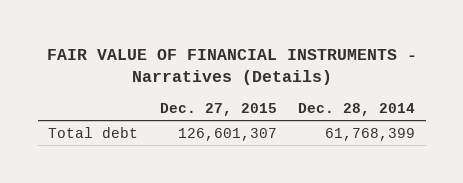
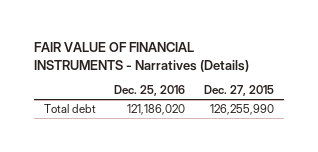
[298,102,416,116] Dec. 28, 2014 -> none
none -> [114,85,186,97] Dec. 25, 2016
[177,127,277,141] 126,601,307 -> [210,104,275,116] 126,255,990

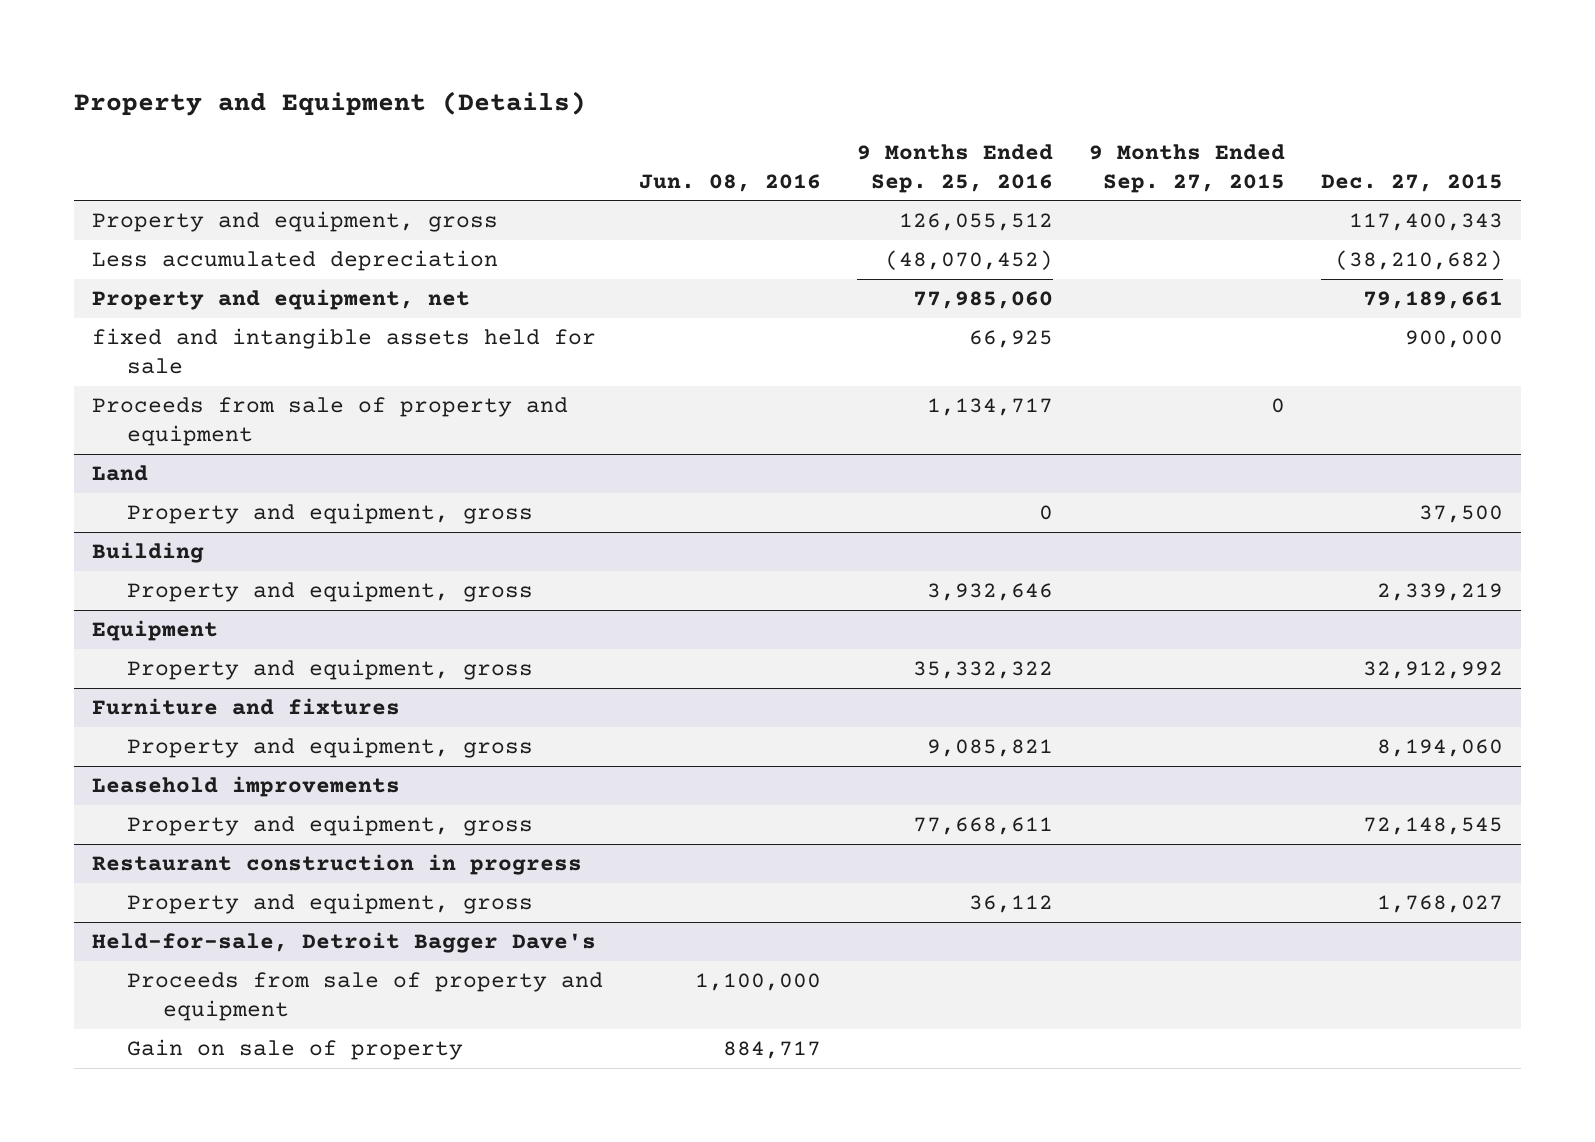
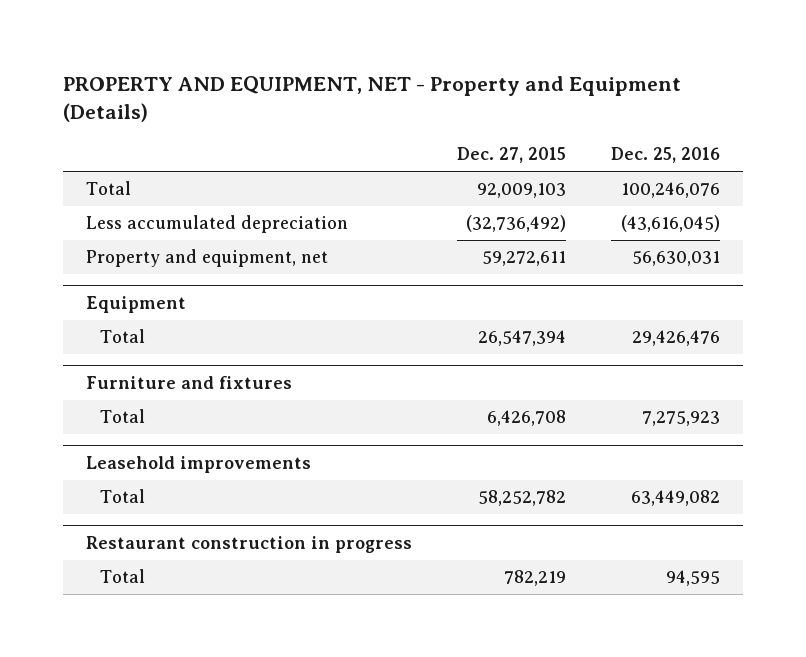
[73,90,586,116] Property and Equipment (Details) -> [62,75,681,123] PROPERTY AND EQUIPMENT, NET - Property and Equipment (Details)
[639,173,822,192] Jun. 08, 2016 -> none
[857,143,1054,193] 9 Months Ended Sep. 25, 2016 -> none
[1089,143,1286,193] 9 Months Ended Sep. 27, 2015 -> none
none -> [611,147,721,164] Dec. 25, 2016
[91,211,498,233] Property and equipment, gross -> none
[91,328,596,374] fixed and intangible assets held for sale -> none
[91,397,568,446] Proceeds from sale of property and equipment -> none
[91,465,148,482] Land -> none
[127,503,534,525] Property and equipment, gross -> none
[91,542,204,564] Building -> none
[127,581,534,603] Property and equipment, gross -> none
none -> [85,181,131,196] Total
[1335,250,1504,271] (38,210,682) -> [465,215,566,233] (32,736,492)
[1363,291,1504,310] 79,189,661 -> [481,251,566,267] 59,272,611
[127,659,534,681] Property and equipment, gross -> none
none -> [99,329,145,344] Total
[127,737,534,759] Property and equipment, gross -> none
none -> [99,409,145,424] Total
[127,815,534,837] Property and equipment, gross -> none
none -> [99,489,145,504] Total
[127,893,534,915] Property and equipment, gross -> none
[91,932,596,954] Held-for-sale, Detroit Bagger Dave's -> none
[127,972,604,1021] Proceeds from sale of property and equipment -> none
[127,1039,464,1061] Gain on sale of property -> none
none -> [99,569,145,584] Total

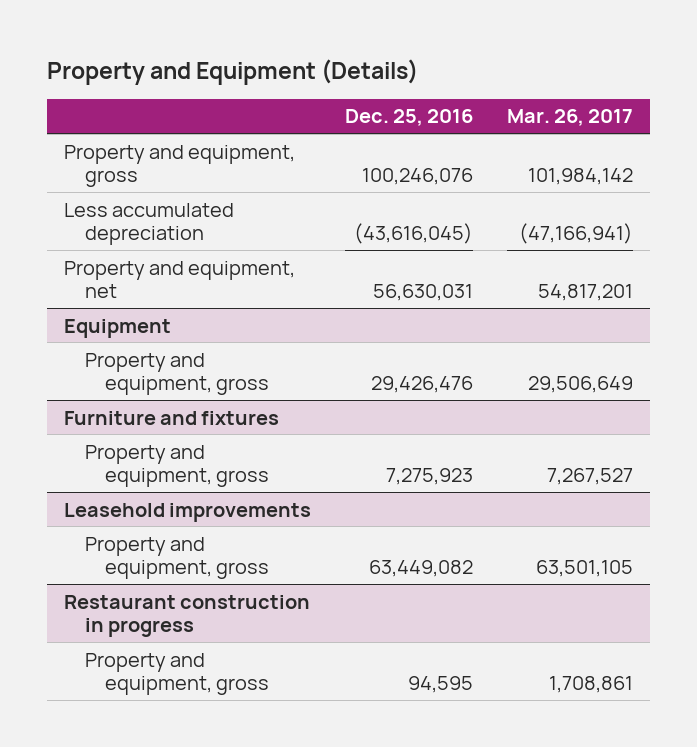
[62,75,681,123] PROPERTY AND EQUIPMENT, NET - Property and Equipment (Details) -> [47,58,419,85] Property and Equipment (Details)
[456,147,566,164] Dec. 27, 2015 -> none
none -> [506,109,633,127] Mar. 26, 2017
[85,181,131,196] Total -> [64,144,296,187] Property and equipment, gross
[99,329,145,344] Total -> [84,352,270,395] Property and equipment, gross
[99,409,145,424] Total -> [84,444,270,487] Property and equipment, gross
[99,489,145,504] Total -> [84,536,270,579] Property and equipment, gross
[99,569,145,584] Total -> [84,652,270,695] Property and equipment, gross

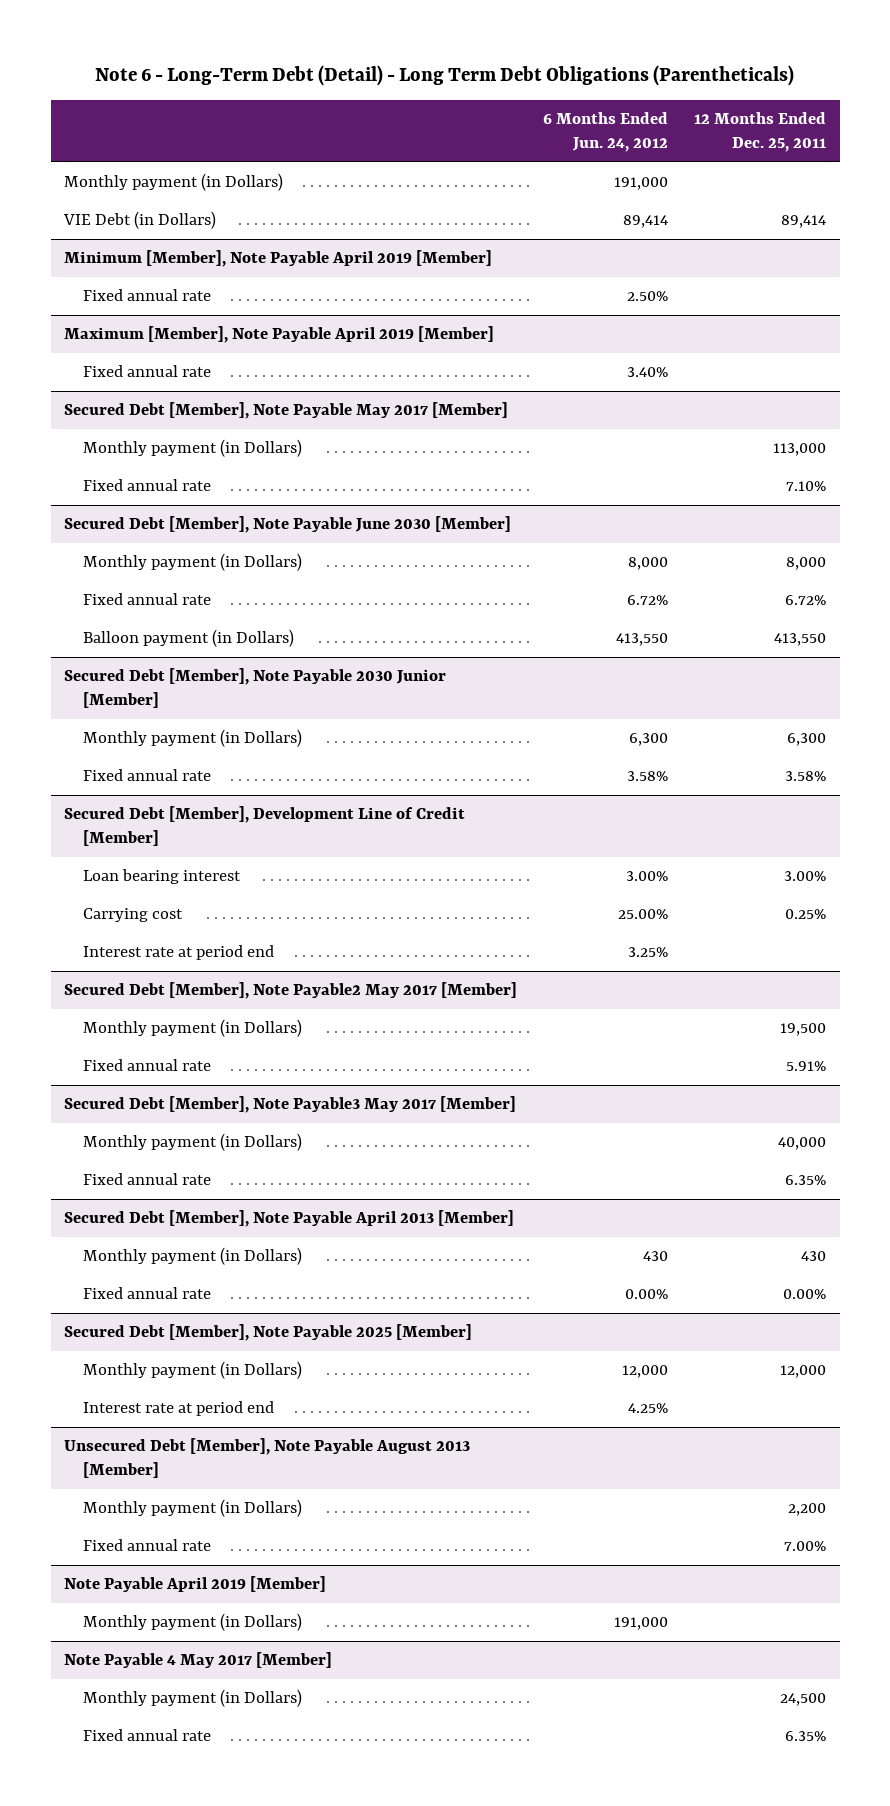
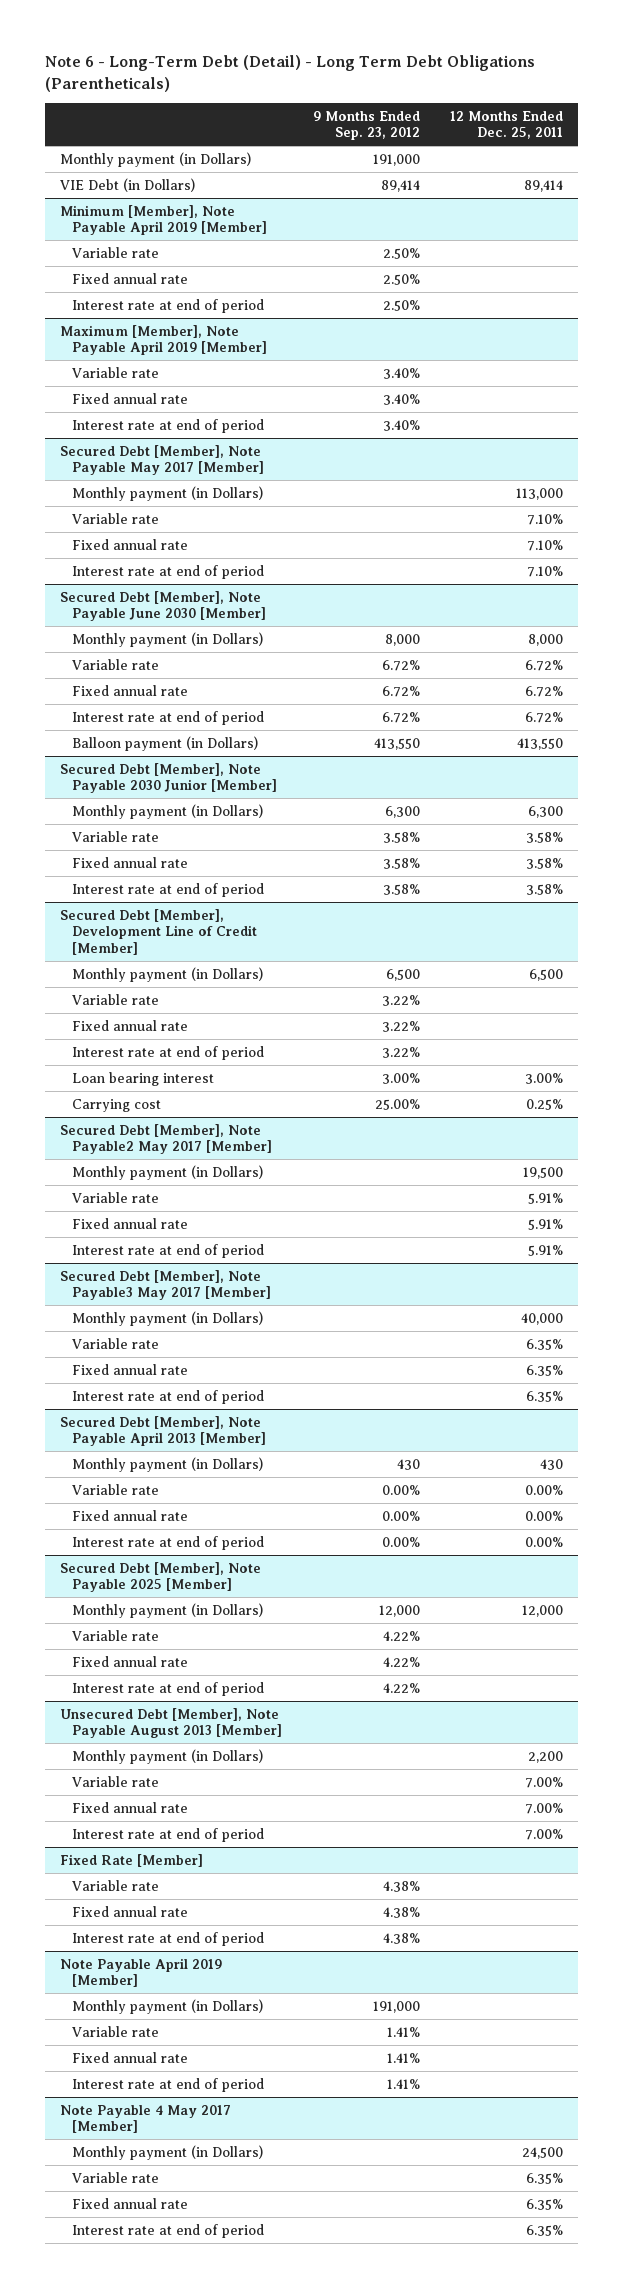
[543,112,669,153] 6 Months Ended Jun. 24, 2012 -> none
none -> [312,110,420,140] 9 Months Ended Sep. 23, 2012
none -> [72,246,160,258] Variable rate
none -> [72,298,265,313] Interest rate at end of period
none -> [72,366,160,378] Variable rate
none -> [72,418,265,433] Interest rate at end of period
none -> [72,512,160,524] Variable rate
none -> [72,564,265,579] Interest rate at end of period
none -> [72,658,160,670] Variable rate
none -> [72,710,265,725] Interest rate at end of period
none -> [72,830,160,842] Variable rate
none -> [72,882,265,897] Interest rate at end of period
none -> [72,966,264,982] Monthly payment (in Dollars)
none -> [72,993,160,1005] Variable rate
none -> [72,1019,189,1031] Fixed annual rate
none -> [72,1045,265,1060] Interest rate at end of period
[83,945,275,961] Interest rate at period end -> none
none -> [72,1191,160,1203] Variable rate
none -> [72,1243,265,1258] Interest rate at end of period
none -> [72,1337,160,1349] Variable rate
none -> [72,1389,265,1404] Interest rate at end of period
none -> [72,1483,160,1495] Variable rate
none -> [72,1535,265,1550] Interest rate at end of period
none -> [72,1629,160,1641] Variable rate
none -> [72,1655,189,1667] Fixed annual rate
[83,1401,275,1417] Interest rate at period end -> [72,1681,265,1696] Interest rate at end of period
none -> [72,1775,160,1787] Variable rate
none -> [72,1827,265,1842] Interest rate at end of period
none -> [59,1853,203,1867] Fixed Rate [Member]
none -> [72,1879,160,1891] Variable rate
none -> [72,1905,189,1917] Fixed annual rate
none -> [72,1931,265,1946] Interest rate at end of period
none -> [72,2025,160,2037] Variable rate
none -> [72,2051,189,2063] Fixed annual rate
none -> [72,2077,265,2092] Interest rate at end of period
none -> [72,2171,160,2183] Variable rate
none -> [72,2223,265,2238] Interest rate at end of period

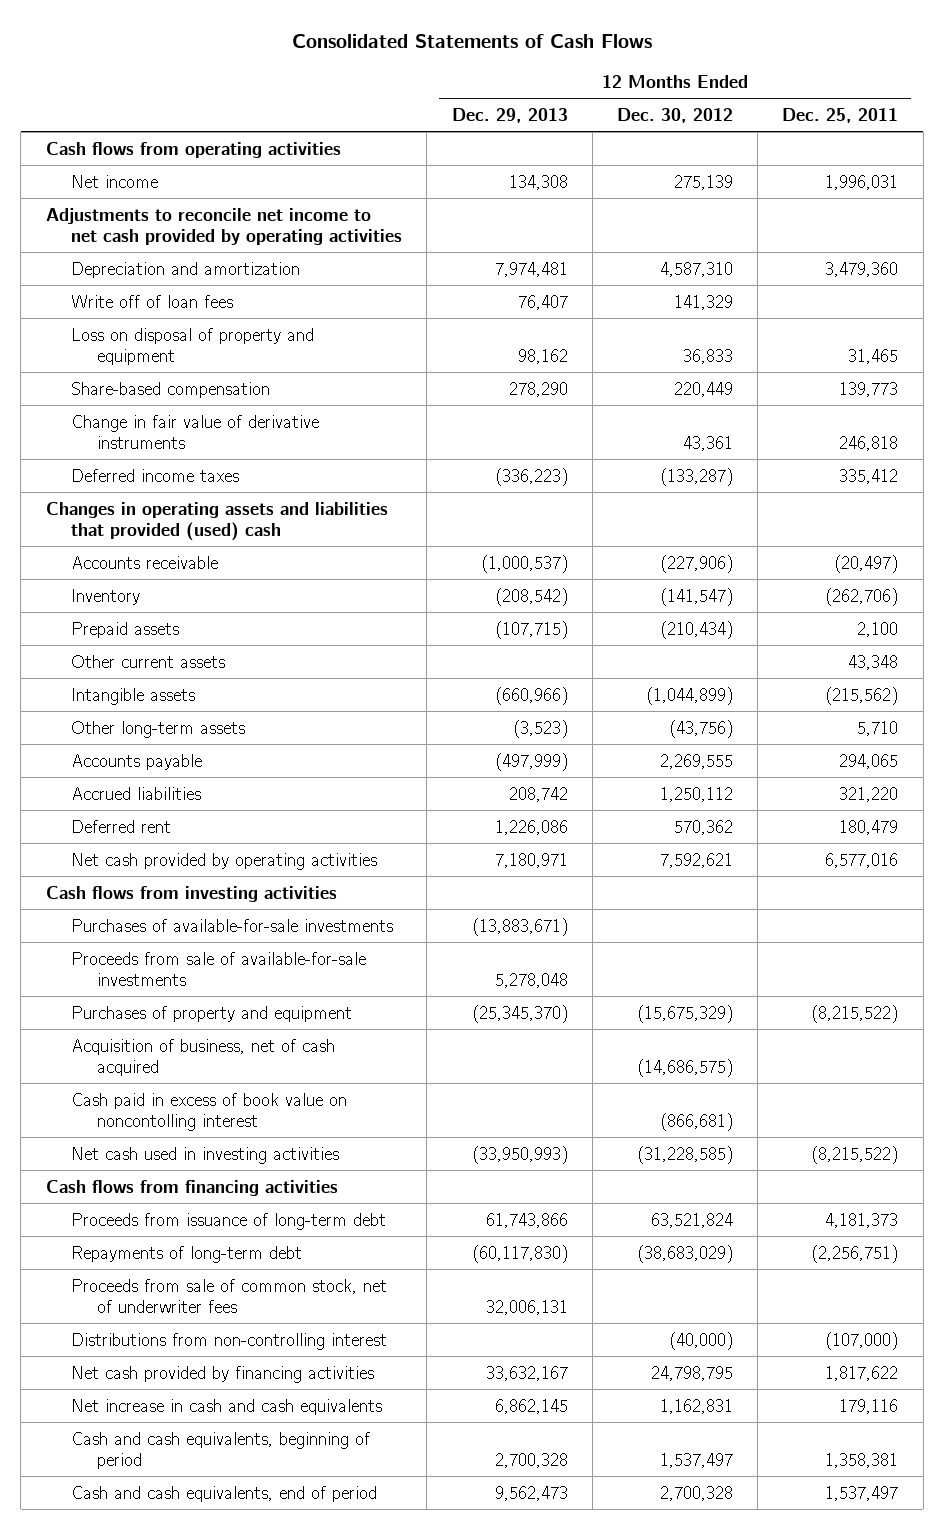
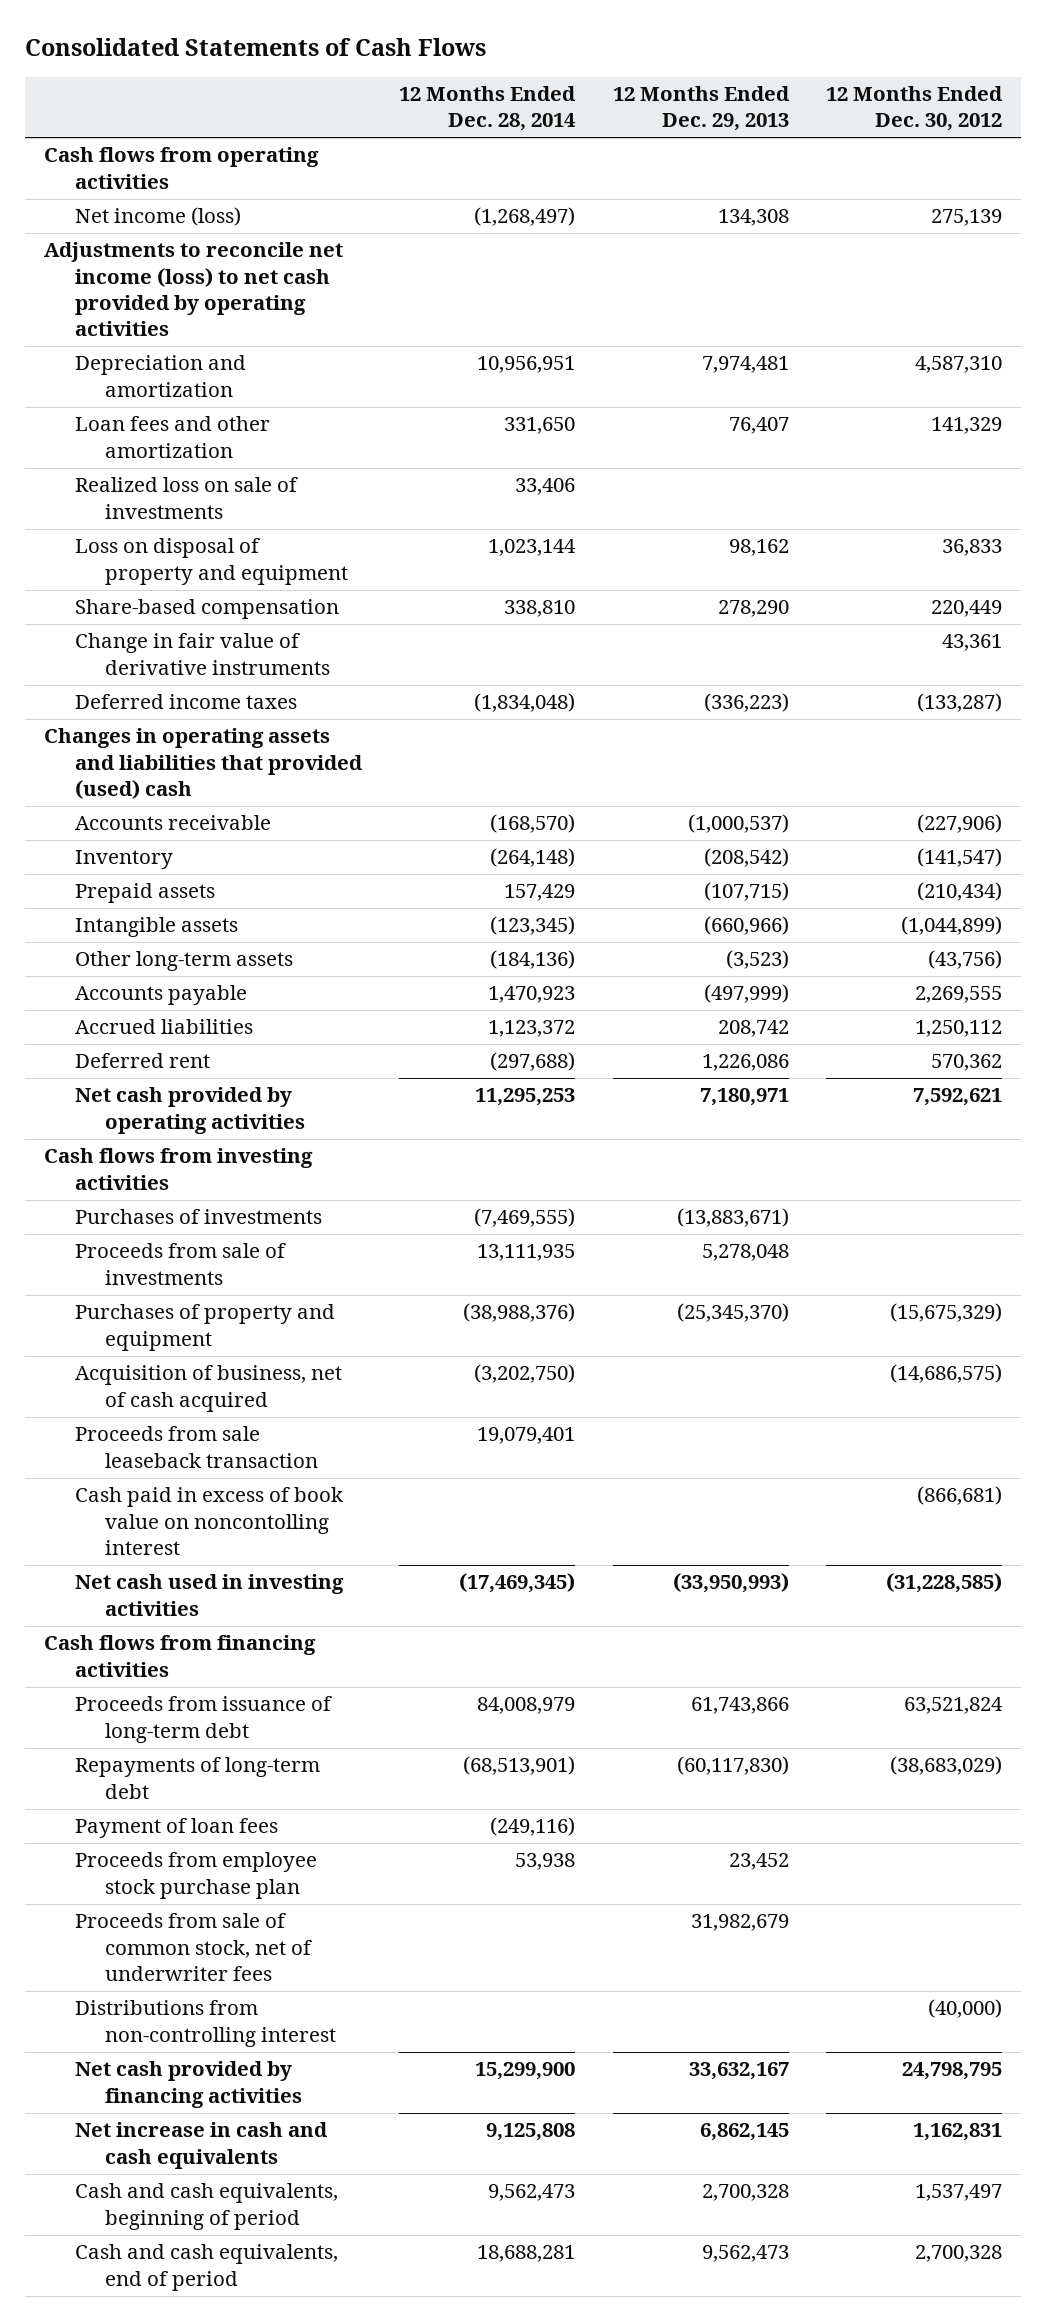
[782,107,899,123] Dec. 25, 2011 -> none
none -> [399,86,577,132] 12 Months Ended Dec. 28, 2014
[71,174,159,188] Net income -> [74,207,241,227] Net income (loss)
[45,207,403,245] Adjustments to reconcile net income to net cash provided by operating activities -> [43,242,343,337] Adjustments to reconcile net income (loss) to net cash provided by operating activities
[71,294,234,308] Write off of loan fees -> [74,416,270,458] Loan fees and other amortization
none -> [74,477,298,519] Realized loss on sale of investments
[71,654,226,668] Other current assets -> none
[71,918,394,932] Purchases of available-for-sale investments -> [74,1209,322,1225] Purchases of investments
[71,951,367,986] Proceeds from sale of available-for-sale investments -> [74,1243,286,1285] Proceeds from sale of investments
none -> [74,1426,319,1468] Proceeds from sale leaseback transaction
none -> [74,1818,278,1839] Payment of loan fees
none -> [74,1852,317,1899] Proceeds from employee stock purchase plan
[485,1299,568,1315] 32,006,131 -> [690,1914,789,1932] 31,982,679

